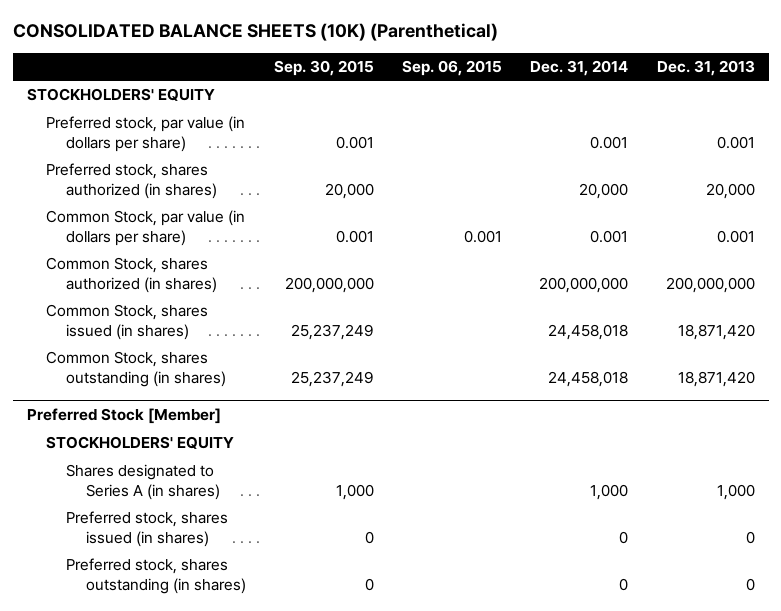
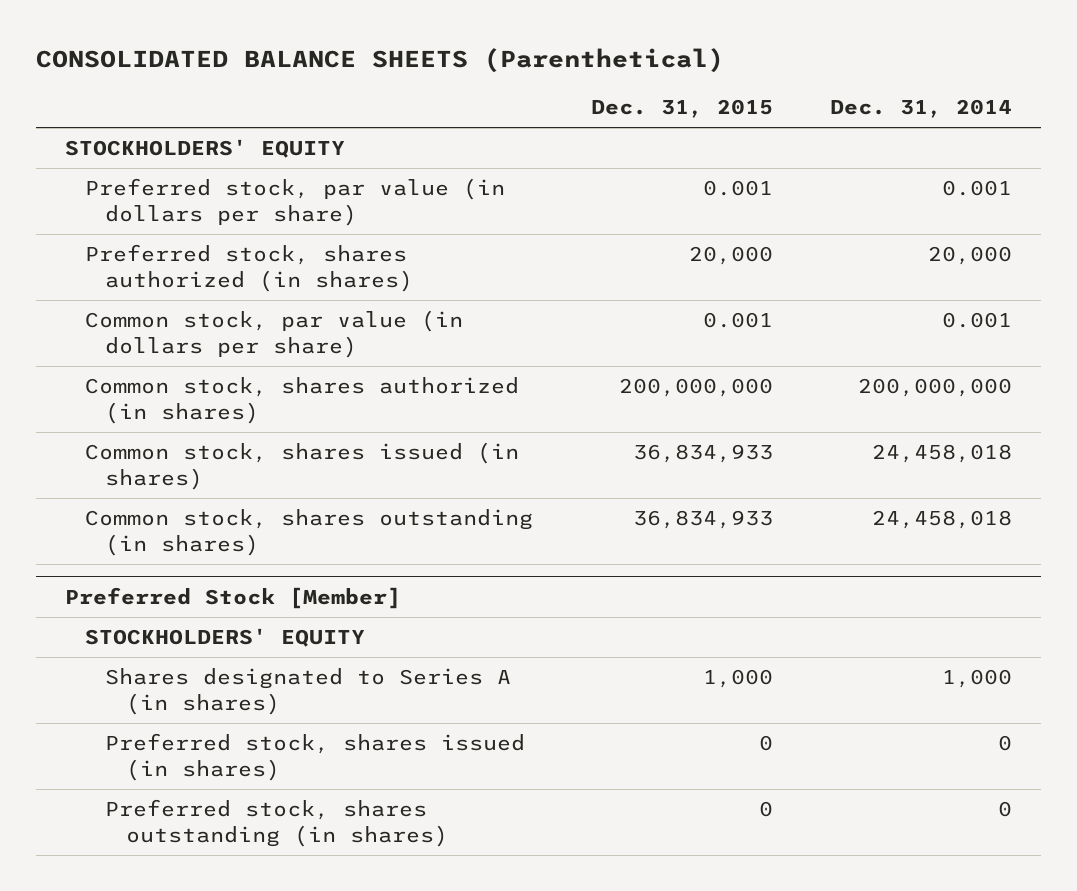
[12,22,498,41] CONSOLIDATED BALANCE SHEETS (10K) (Parenthetical) -> [35,48,724,74] CONSOLIDATED BALANCE SHEETS (Parenthetical)
[274,60,375,77] Sep. 30, 2015 -> none
[402,60,503,77] Sep. 06, 2015 -> none
[656,60,755,77] Dec. 31, 2013 -> none
none -> [590,99,773,119] Dec. 31, 2015
[46,210,246,246] Common Stock, par value (in dollars per share) -> [84,310,463,358] Common stock, par value (in dollars per share)
[46,257,218,293] Common Stock, shares authorized (in shares) -> [84,377,519,424] Common stock, shares authorized (in shares)
[46,304,209,340] Common Stock, shares issued (in shares) -> [84,442,519,490] Common stock, shares issued (in shares)
[46,351,227,387] Common Stock, shares outstanding (in shares) -> [84,509,533,556] Common stock, shares outstanding (in shares)

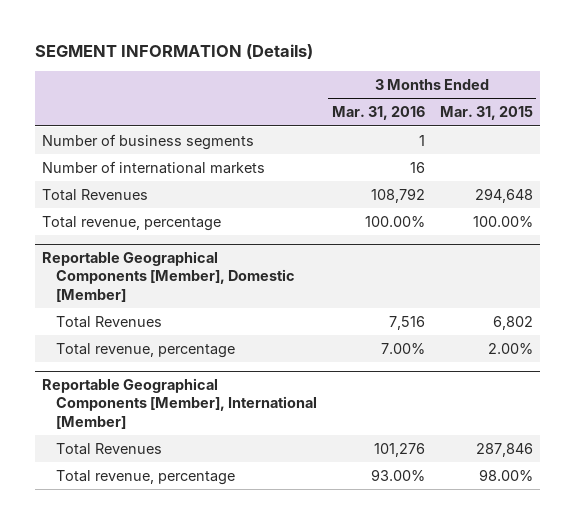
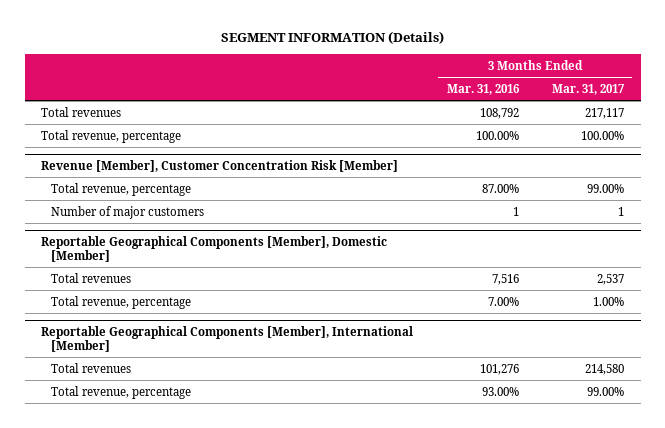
[439,106,533,121] Mar. 31, 2015 -> none
none -> [552,83,626,95] Mar. 31, 2017
[41,133,254,150] Number of business segments -> none
[41,160,265,174] Number of international markets -> none
[41,188,148,201] Total Revenues -> [41,106,122,117] Total revenues
none -> [41,159,399,172] Revenue [Member], Customer Concentration Risk [Member]
none -> [51,182,192,196] Total revenue, percentage
none -> [51,205,205,219] Number of major customers
[56,315,163,328] Total Revenues -> [51,272,132,283] Total revenues
[56,442,163,455] Total Revenues -> [51,362,132,373] Total revenues

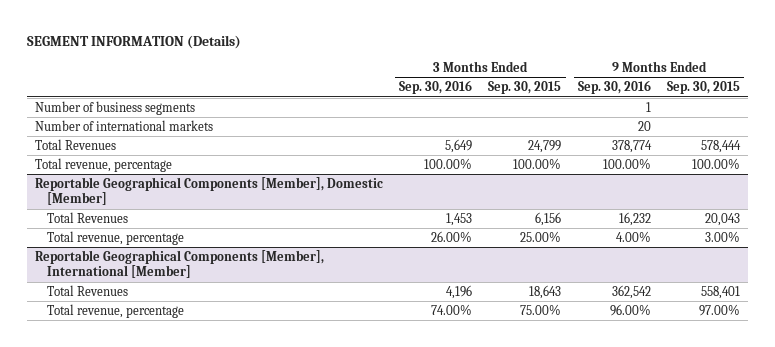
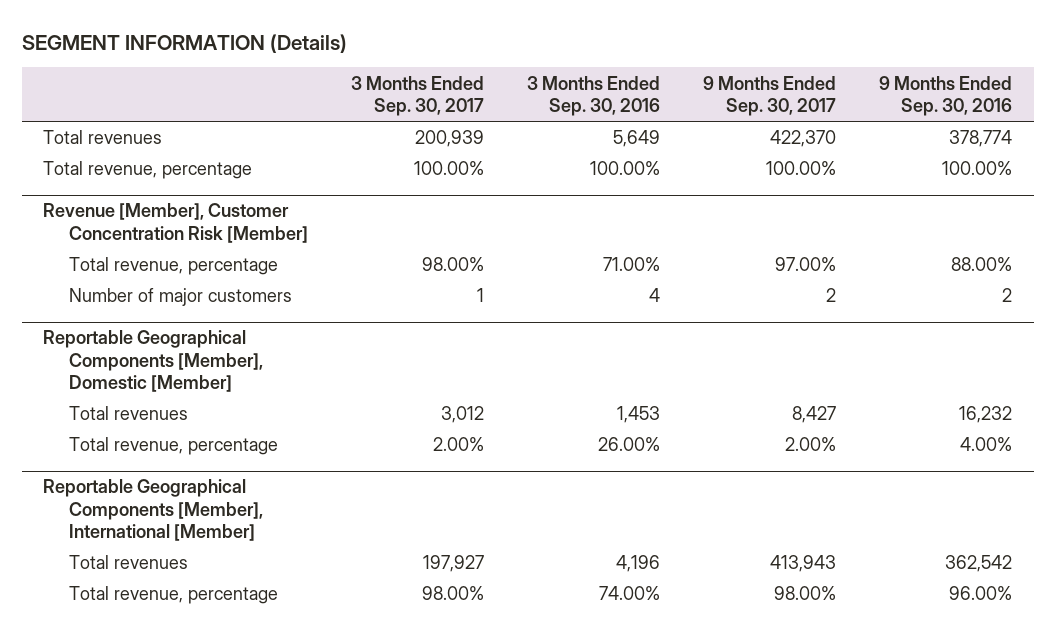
[488,81,562,95] Sep. 30, 2015 -> none
[667,81,741,95] Sep. 30, 2015 -> none
none -> [350,75,484,117] 3 Months Ended Sep. 30, 2017
none -> [703,75,837,117] 9 Months Ended Sep. 30, 2017
[34,100,195,115] Number of business segments -> none
[34,119,213,131] Number of international markets -> none
[34,138,116,150] Total Revenues -> [43,130,163,145] Total revenues
none -> [43,203,308,243] Revenue [Member], Customer Concentration Risk [Member]
none -> [68,257,278,276] Total revenue, percentage
none -> [68,288,292,307] Number of major customers
[47,211,129,223] Total Revenues -> [68,406,188,421] Total revenues
[47,284,129,296] Total Revenues -> [68,555,188,570] Total revenues

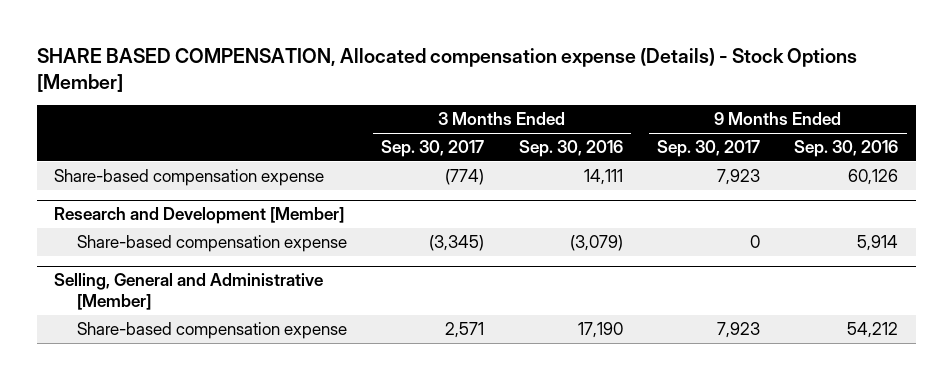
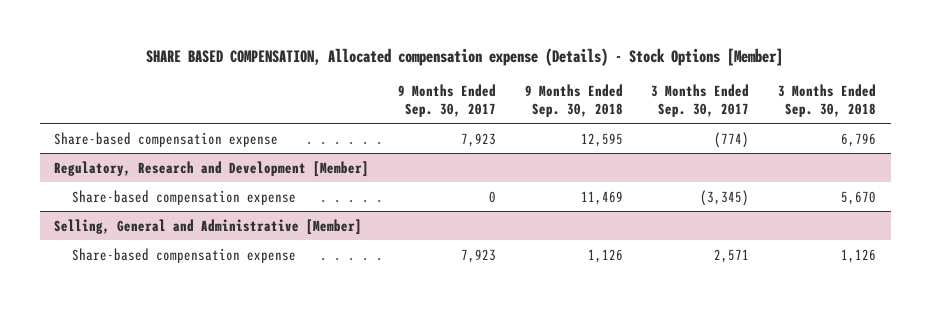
[518,140,623,158] Sep. 30, 2016 -> none
[794,140,899,158] Sep. 30, 2016 -> none
none -> [524,84,623,117] 9 Months Ended Sep. 30, 2018
none -> [778,84,877,117] 3 Months Ended Sep. 30, 2018
[53,207,344,225] Research and Development [Member] -> [54,160,370,177] Regulatory, Research and Development [Member]

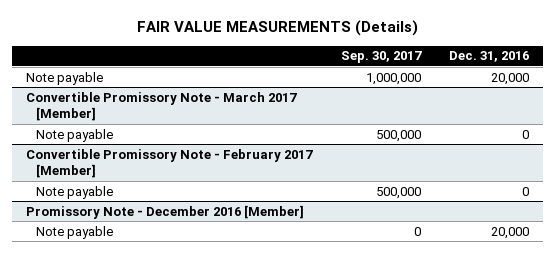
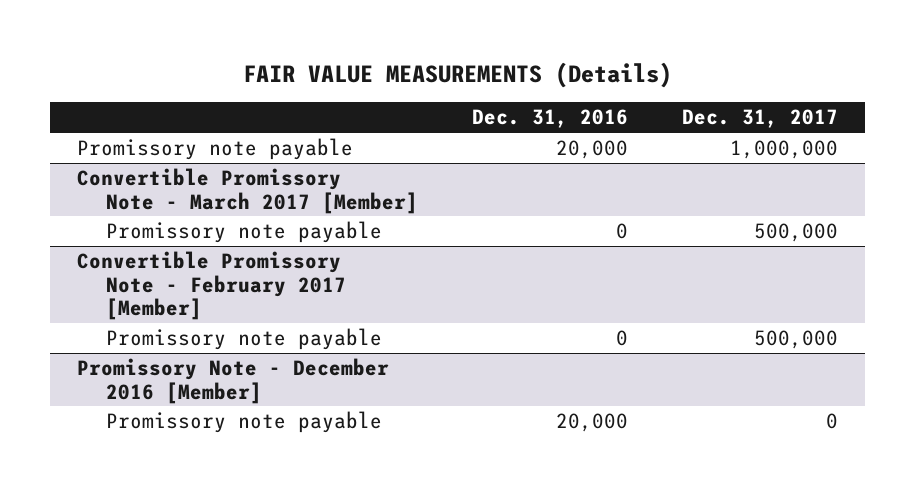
[340,51,422,64] Sep. 30, 2017 -> none
none -> [681,109,838,129] Dec. 31, 2017
[26,71,104,85] Note payable -> [77,137,354,160] Promissory note payable
[35,128,113,142] Note payable -> [105,220,382,243] Promissory note payable
[35,185,113,199] Note payable -> [105,327,382,350] Promissory note payable
[35,225,113,239] Note payable -> [105,410,382,433] Promissory note payable

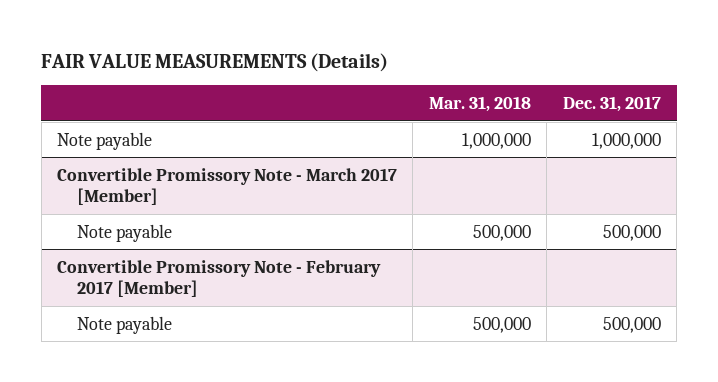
[471,109,628,129] Dec. 31, 2016 -> none
none -> [428,95,531,112] Mar. 31, 2018
[77,137,354,160] Promissory note payable -> [56,131,152,150] Note payable
[105,220,382,243] Promissory note payable -> [77,223,173,242] Note payable
[77,357,390,404] Promissory Note - December 2016 [Member] -> none
[105,410,382,433] Promissory note payable -> none
[105,327,382,350] Promissory note payable -> [77,315,173,334] Note payable

